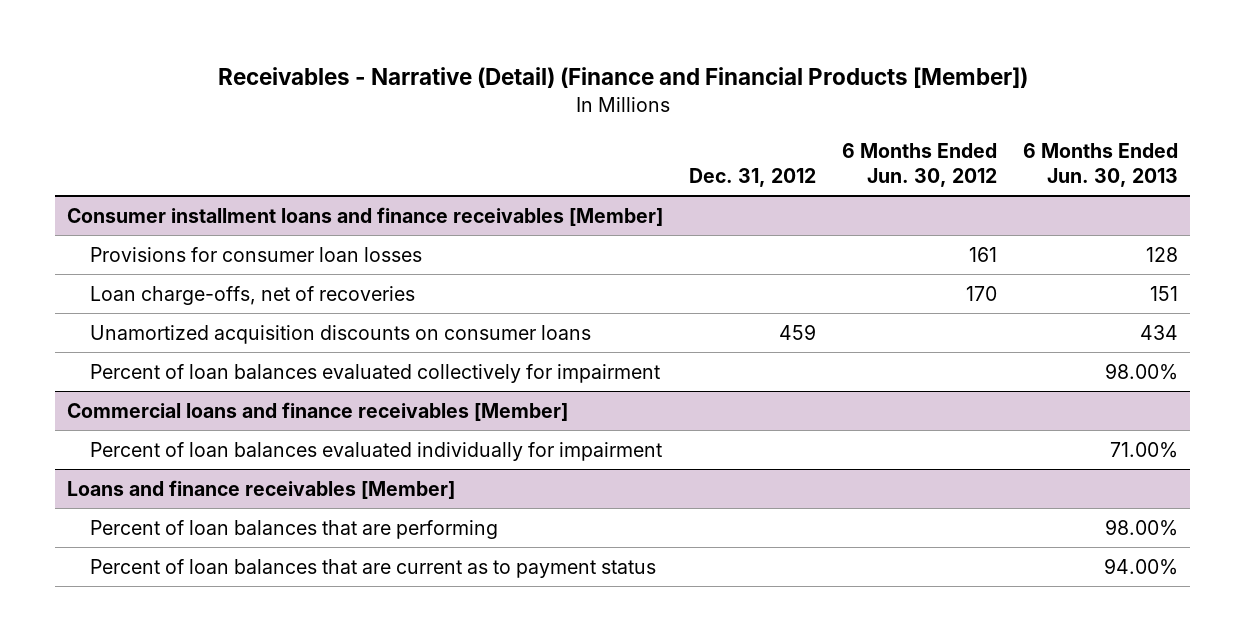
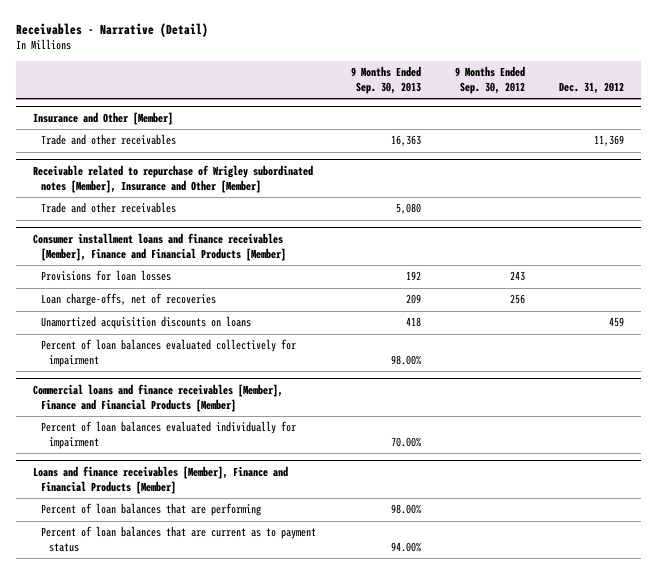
[217,67,1028,89] Receivables - Narrative (Detail) (Finance and Financial Products [Member]) -> [16,22,209,37] Receivables - Narrative (Detail)
[841,143,997,187] 6 Months Ended Jun. 30, 2012 -> none
[1022,143,1178,187] 6 Months Ended Jun. 30, 2013 -> none
none -> [350,66,421,95] 9 Months Ended Sep. 30, 2013
none -> [454,66,525,95] 9 Months Ended Sep. 30, 2012
none -> [33,111,174,125] Insurance and Other [Member]
none -> [41,134,177,146] Trade and other receivables
none -> [33,164,314,193] Receivable related to repurchase of Wrigley subordinated notes [Member], Insurance and Other [Member]
none -> [41,202,177,214] Trade and other receivables
[67,206,664,226] Consumer installment loans and finance receivables [Member] -> [33,232,287,261] Consumer installment loans and finance receivables [Member], Finance and Financial Products [Member]
[90,246,423,262] Provisions for consumer loan losses -> [41,270,172,282] Provisions for loan losses
[90,324,592,344] Unamortized acquisition discounts on consumer loans -> [41,316,252,330] Unamortized acquisition discounts on loans
[67,401,569,421] Commercial loans and finance receivables [Member] -> [33,383,284,412] Commercial loans and finance receivables [Member], Finance and Financial Products [Member]
[67,479,456,499] Loans and finance receivables [Member] -> [33,465,289,494] Loans and finance receivables [Member], Finance and Financial Products [Member]

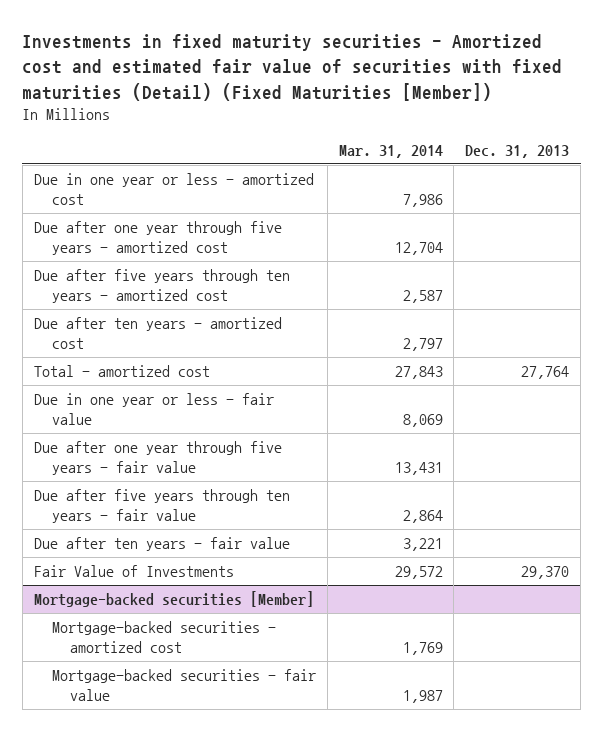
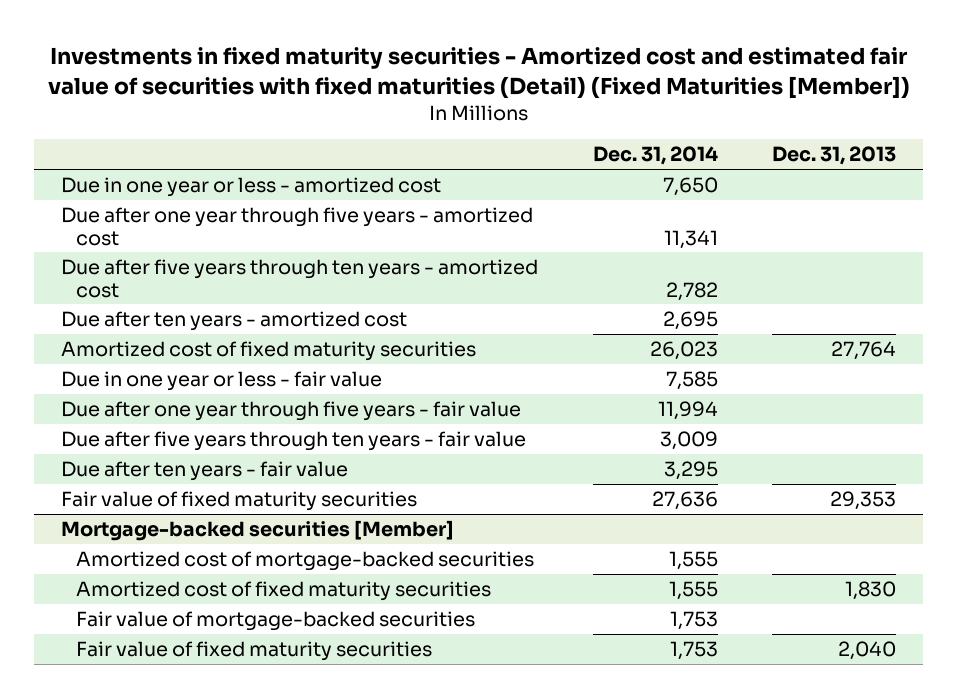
[338,145,443,159] Mar. 31, 2014 -> none
none -> [592,146,718,166] Dec. 31, 2014
[33,365,210,378] Total - amortized cost -> [61,340,477,361] Amortized cost of fixed maturity securities
[33,565,234,578] Fair Value of Investments -> none
none -> [61,490,418,511] Fair value of fixed maturity securities
[51,621,276,654] Mortgage-backed securities - amortized cost -> [75,550,534,571] Amortized cost of mortgage-backed securities
none -> [75,580,491,601] Amortized cost of fixed maturity securities
[51,669,316,702] Mortgage-backed securities - fair value -> [75,610,475,631] Fair value of mortgage-backed securities
none -> [75,640,432,661] Fair value of fixed maturity securities

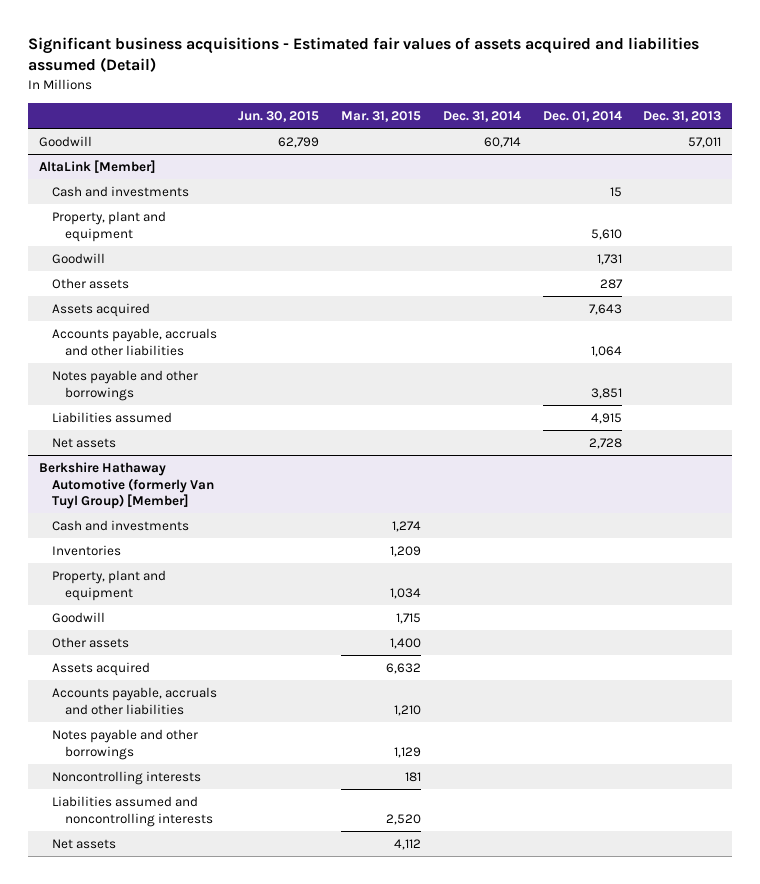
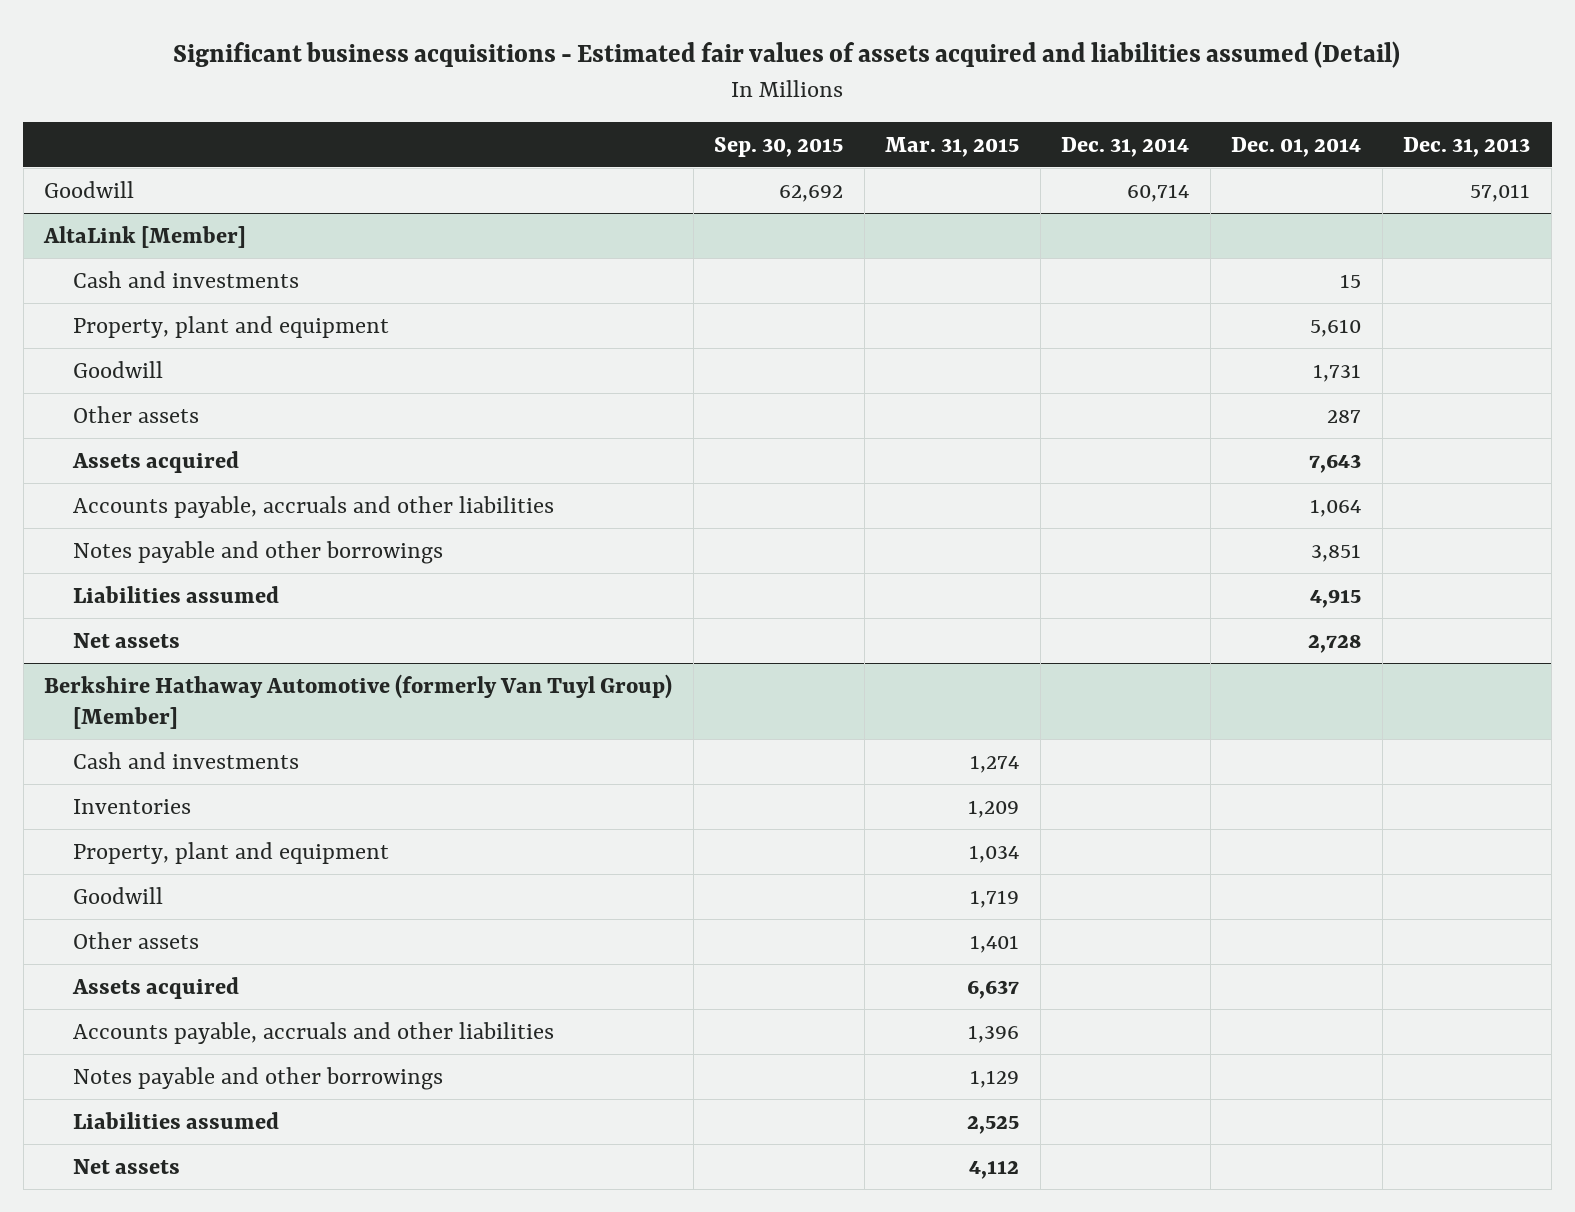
[238,110,320,122] Jun. 30, 2015 -> none
none -> [714,136,844,157] Sep. 30, 2015
[396,613,422,625] 1,715 -> [970,889,1020,908] 1,719
[390,638,422,650] 1,400 -> [970,934,1020,953] 1,401
[386,663,422,675] 6,632 -> [967,979,1020,999] 6,637
[394,704,422,716] 1,210 -> [968,1024,1020,1043] 1,396
[51,771,201,786] Noncontrolling interests -> none
[51,796,213,827] Liabilities assumed and noncontrolling interests -> none
none -> [73,1111,280,1129] Liabilities assumed

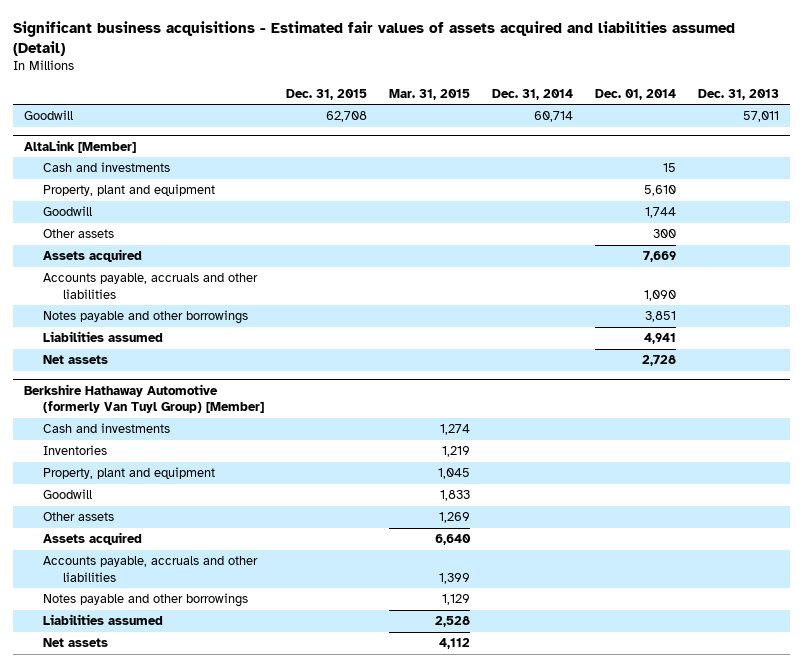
[714,136,844,157] Sep. 30, 2015 -> none
none -> [286,89,368,101] Dec. 31, 2015
[1313,363,1362,382] 1,731 -> [644,207,676,219] 1,744
[1327,409,1362,423] 287 -> [652,229,676,239] 300
[1309,453,1362,473] 7,643 -> [642,251,676,263] 7,669
[1310,498,1362,517] 1,064 -> [643,289,676,301] 1,090
[1310,588,1362,608] 4,915 -> [643,333,676,345] 4,941
[968,799,1020,818] 1,209 -> [442,446,471,458] 1,219
[969,844,1020,863] 1,034 -> [438,468,471,480] 1,045
[970,889,1020,908] 1,719 -> [440,490,471,502] 1,833
[970,934,1020,953] 1,401 -> [439,512,471,524] 1,269
[967,979,1020,999] 6,637 -> [435,534,472,546] 6,640
[968,1024,1020,1043] 1,396 -> [439,572,471,584] 1,399
[967,1115,1020,1134] 2,525 -> [435,616,471,628] 2,528

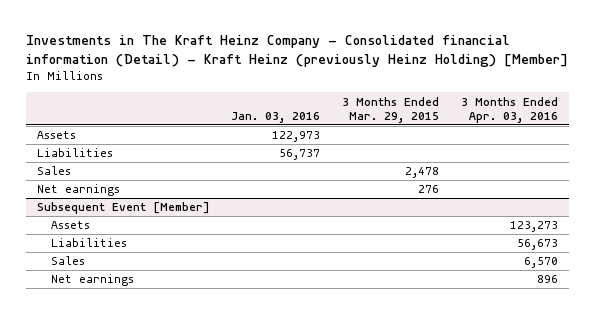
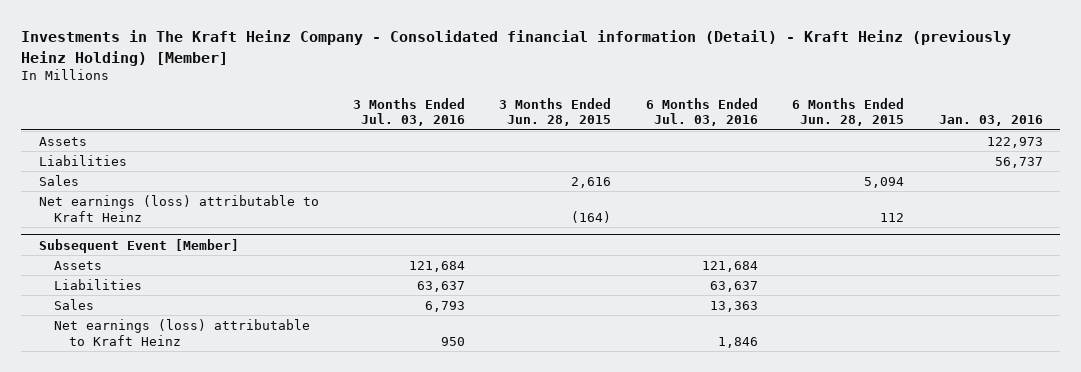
[342,96,440,123] 3 Months Ended Mar. 29, 2015 -> none
[461,96,559,123] 3 Months Ended Apr. 03, 2016 -> none
none -> [353,97,466,127] 3 Months Ended Jul. 03, 2016
none -> [499,97,612,127] 3 Months Ended Jun. 28, 2015
none -> [645,97,758,127] 6 Months Ended Jul. 03, 2016
none -> [792,97,905,127] 6 Months Ended Jun. 28, 2015
[36,184,120,197] Net earnings -> [38,194,319,222] Net earnings (loss) attributable to Kraft Heinz
[50,274,134,287] Net earnings -> [53,318,310,346] Net earnings (loss) attributable to Kraft Heinz

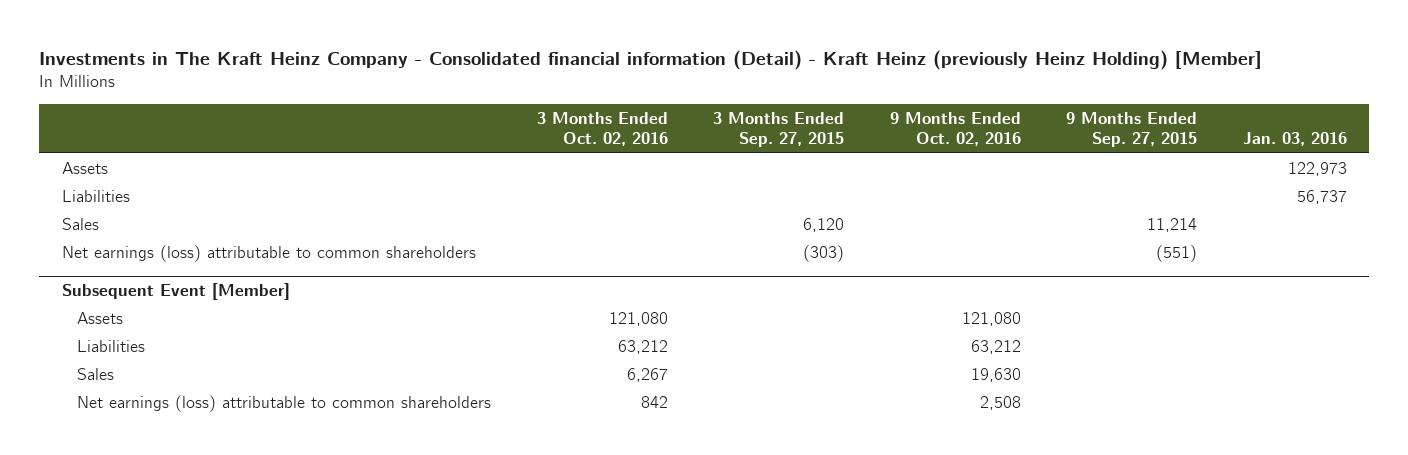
[353,97,466,127] 3 Months Ended Jul. 03, 2016 -> none
[499,97,612,127] 3 Months Ended Jun. 28, 2015 -> none
[645,97,758,127] 6 Months Ended Jul. 03, 2016 -> none
[792,97,905,127] 6 Months Ended Jun. 28, 2015 -> none
none -> [536,111,668,147] 3 Months Ended Oct. 02, 2016
none -> [713,111,845,148] 3 Months Ended Sep. 27, 2015
none -> [889,111,1021,147] 9 Months Ended Oct. 02, 2016
none -> [1066,111,1198,148] 9 Months Ended Sep. 27, 2015
[38,194,319,222] Net earnings (loss) attributable to Kraft Heinz -> [61,244,476,262] Net earnings (loss) attributable to common shareholders
[53,318,310,346] Net earnings (loss) attributable to Kraft Heinz -> [77,394,492,412] Net earnings (loss) attributable to common shareholders

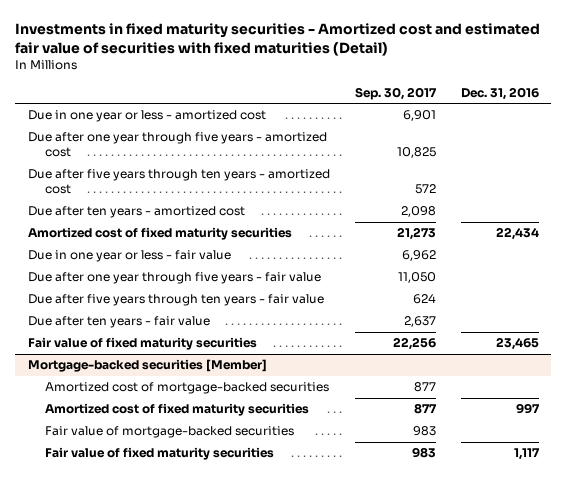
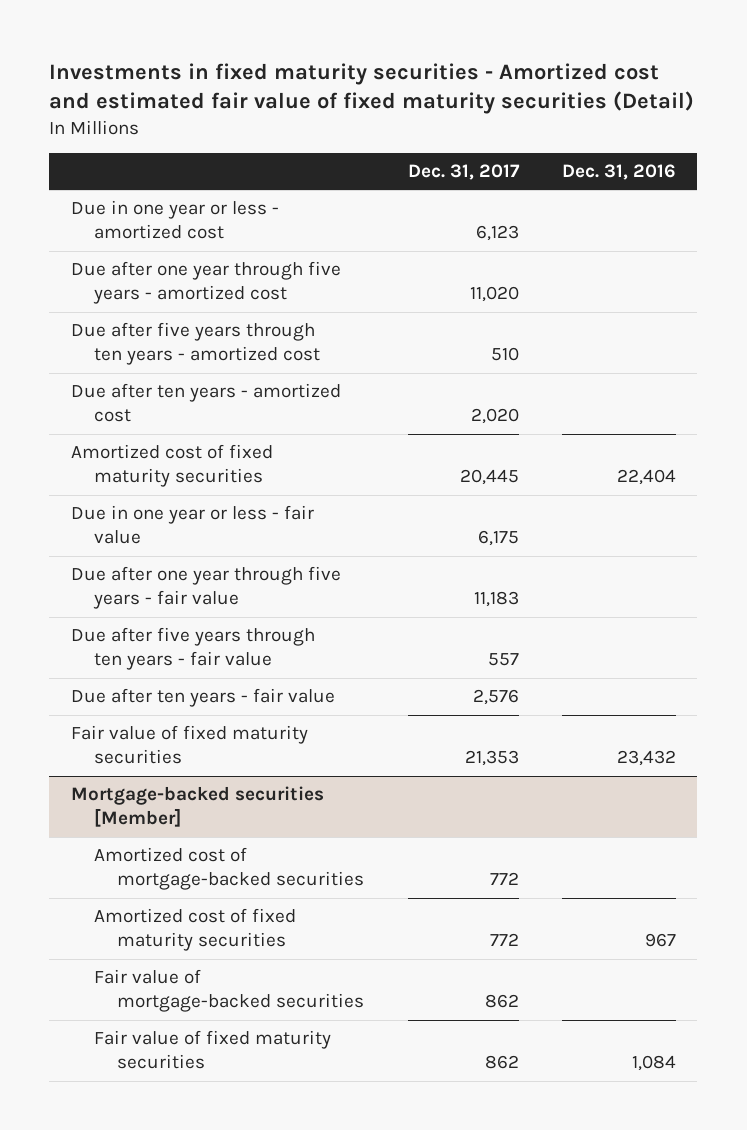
[15,23,541,57] Investments in fixed maturity securities - Amortized cost and estimated fair value of securities with fixed maturities (Detail) -> [49,62,695,115] Investments in fixed maturity securities - Amortized cost and estimated fair value of fixed maturity securities (Detail)
[354,86,437,100] Sep. 30, 2017 -> none
none -> [407,163,520,180] Dec. 31, 2017
[495,227,539,241] 22,434 -> [616,469,676,486] 22,404
[495,337,539,351] 23,465 -> [616,750,676,767] 23,432
[515,403,540,415] 997 -> [644,933,676,948] 967
[513,448,540,461] 1,117 -> [631,1055,676,1072] 1,084

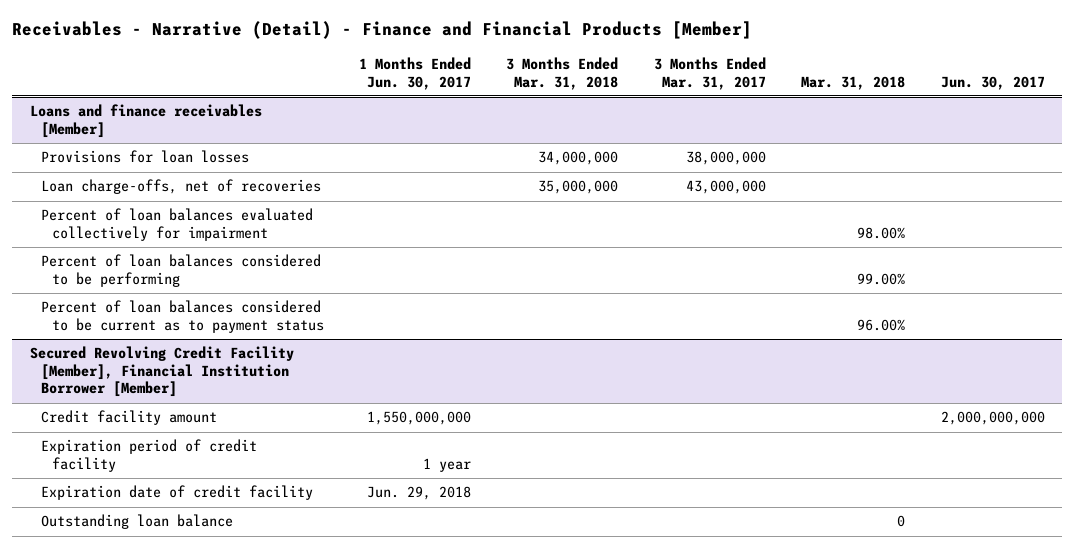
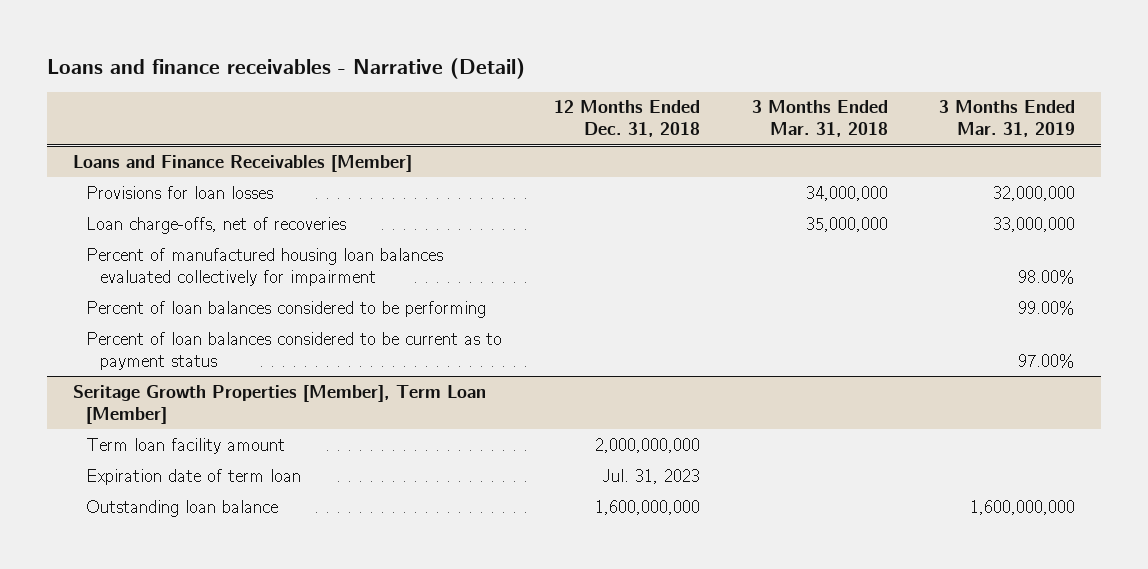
[12,21,753,40] Receivables - Narrative (Detail) - Finance and Financial Products [Member] -> [46,58,525,80] Loans and finance receivables - Narrative (Detail)
[358,57,471,90] 1 Months Ended Jun. 30, 2017 -> none
[653,57,766,90] 3 Months Ended Mar. 31, 2017 -> none
[801,75,906,90] Mar. 31, 2018 -> none
[940,75,1045,90] Jun. 30, 2017 -> none
none -> [553,100,700,138] 12 Months Ended Dec. 31, 2018
none -> [939,100,1076,138] 3 Months Ended Mar. 31, 2019
[30,104,263,138] Loans and finance receivables [Member] -> [72,154,412,172] Loans and Finance Receivables [Member]
[40,208,313,241] Percent of loan balances evaluated collectively for impairment -> [86,247,444,286] Percent of manufactured housing loan balances evaluated collectively for impairment
[30,346,295,398] Secured Revolving Credit Facility [Member], Financial Institution Borrower [Member] -> none
[40,410,217,426] Credit facility amount -> none
[40,439,257,472] Expiration period of credit facility -> none
[40,485,313,501] Expiration date of credit facility -> none
[40,514,233,530] Outstanding loan balance -> none
none -> [72,384,486,424] Seritage Growth Properties [Member], Term Loan [Member]
none -> [86,437,286,454] Term loan facility amount
none -> [86,468,302,485] Expiration date of term loan
none -> [86,499,279,517] Outstanding loan balance

